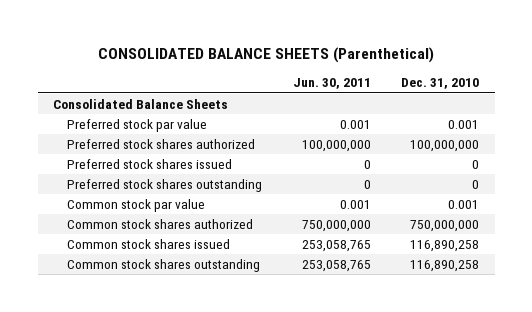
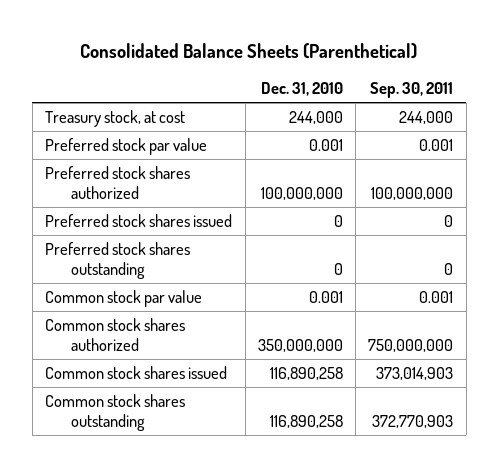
[98,47,435,64] CONSOLIDATED BALANCE SHEETS (Parenthetical) -> [80,42,418,59] Consolidated Balance Sheets (Parenthetical)
[292,78,371,90] Jun. 30, 2011 -> none
none -> [370,82,454,99] Sep. 30, 2011
[53,98,229,109] Consolidated Balance Sheets -> none
none -> [45,110,186,128] Treasury stock, at cost
[410,219,480,232] 750,000,000 -> [257,338,343,352] 350,000,000

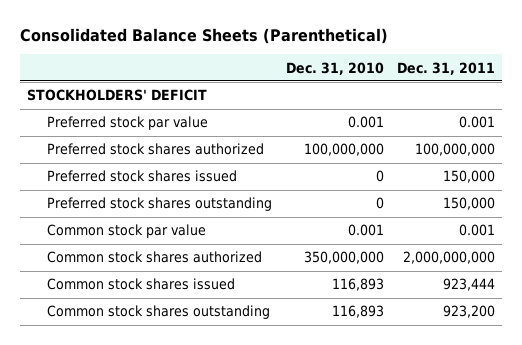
[370,82,454,99] Sep. 30, 2011 -> none
none -> [397,61,496,75] Dec. 31, 2011
[45,110,186,128] Treasury stock, at cost -> none
none -> [26,89,207,102] STOCKHOLDERS' DEFICIT
[269,367,343,381] 116,890,258 -> [331,278,384,292] 116,893
[269,414,343,428] 116,890,258 -> [331,305,384,319] 116,893

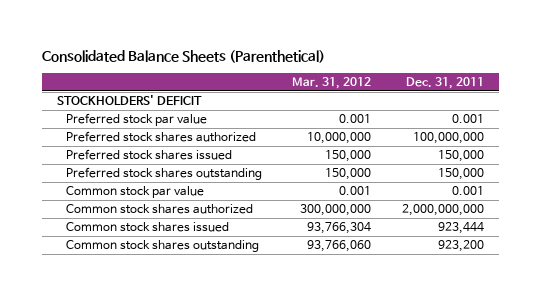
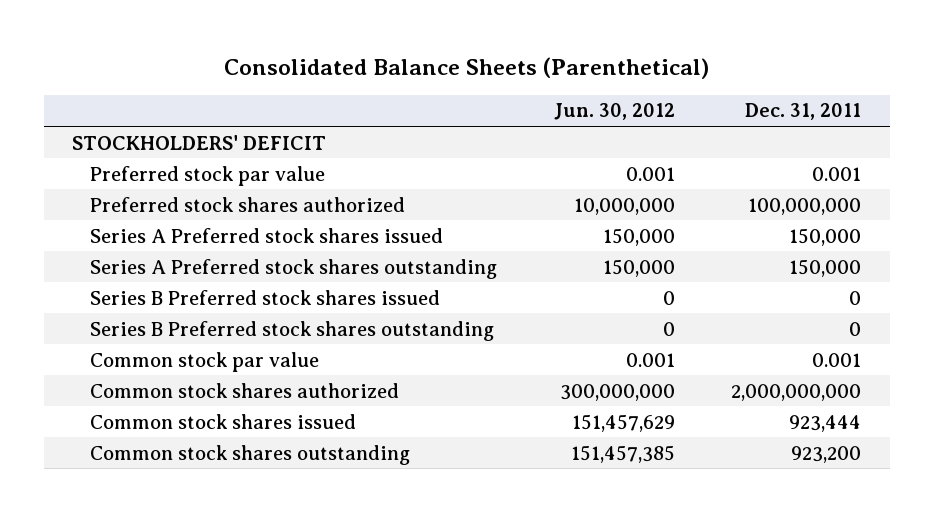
[292,76,372,89] Mar. 31, 2012 -> none
none -> [553,103,675,121] Jun. 30, 2012
[65,149,232,161] Preferred stock shares issued -> [90,227,444,243] Series A Preferred stock shares issued
[65,167,262,181] Preferred stock shares outstanding -> [90,258,498,279] Series A Preferred stock shares outstanding
none -> [90,289,441,305] Series B Preferred stock shares issued
none -> [90,320,495,341] Series B Preferred stock shares outstanding

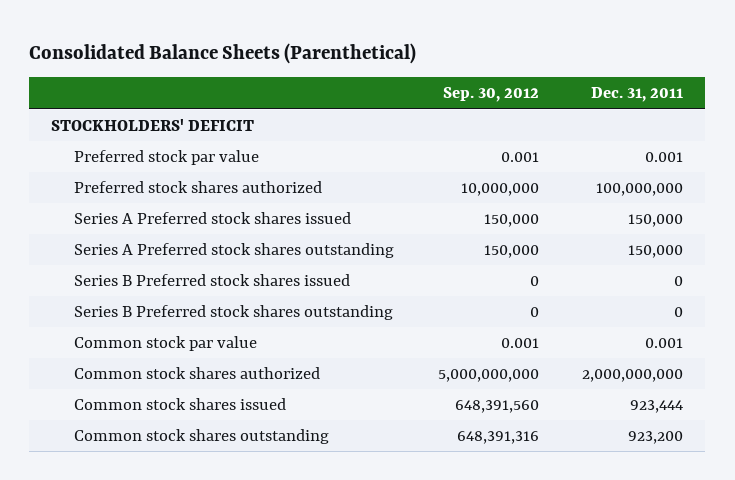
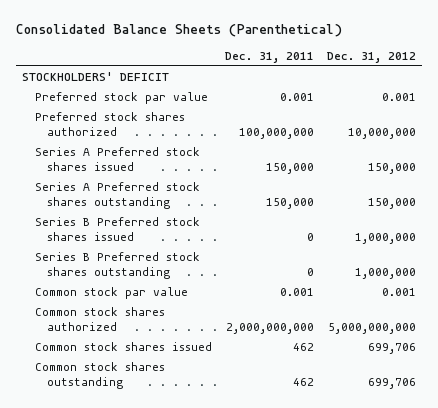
[442,87,539,103] Sep. 30, 2012 -> none
none -> [326,52,416,64] Dec. 31, 2012
[630,399,684,413] 923,444 -> [292,342,314,351] 462
[628,430,684,444] 923,200 -> [292,378,314,387] 462

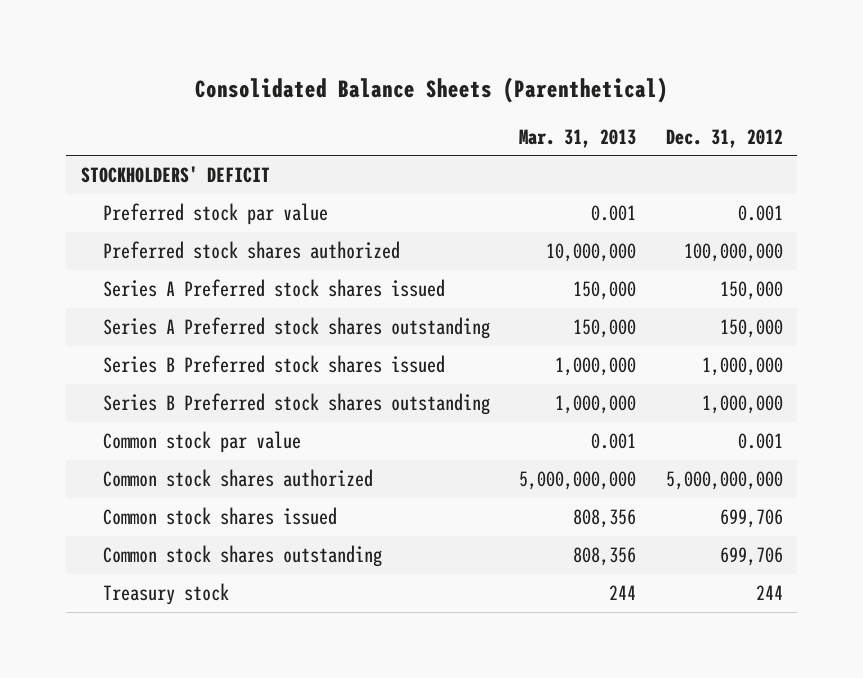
[224,52,314,64] Dec. 31, 2011 -> none
none -> [519,128,637,148] Mar. 31, 2013
[347,128,416,140] 10,000,000 -> [683,243,783,263] 100,000,000
none -> [102,583,229,606] Treasury stock

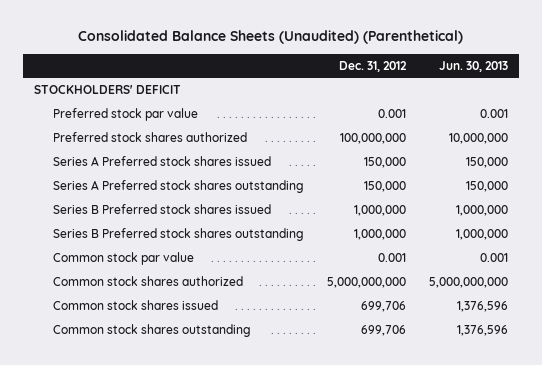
[194,77,668,104] Consolidated Balance Sheets (Parenthetical) -> [77,30,463,45] Consolidated Balance Sheets (Unaudited) (Parenthetical)
[519,128,637,148] Mar. 31, 2013 -> none
none -> [438,60,508,72] Jun. 30, 2013
[102,583,229,606] Treasury stock -> none

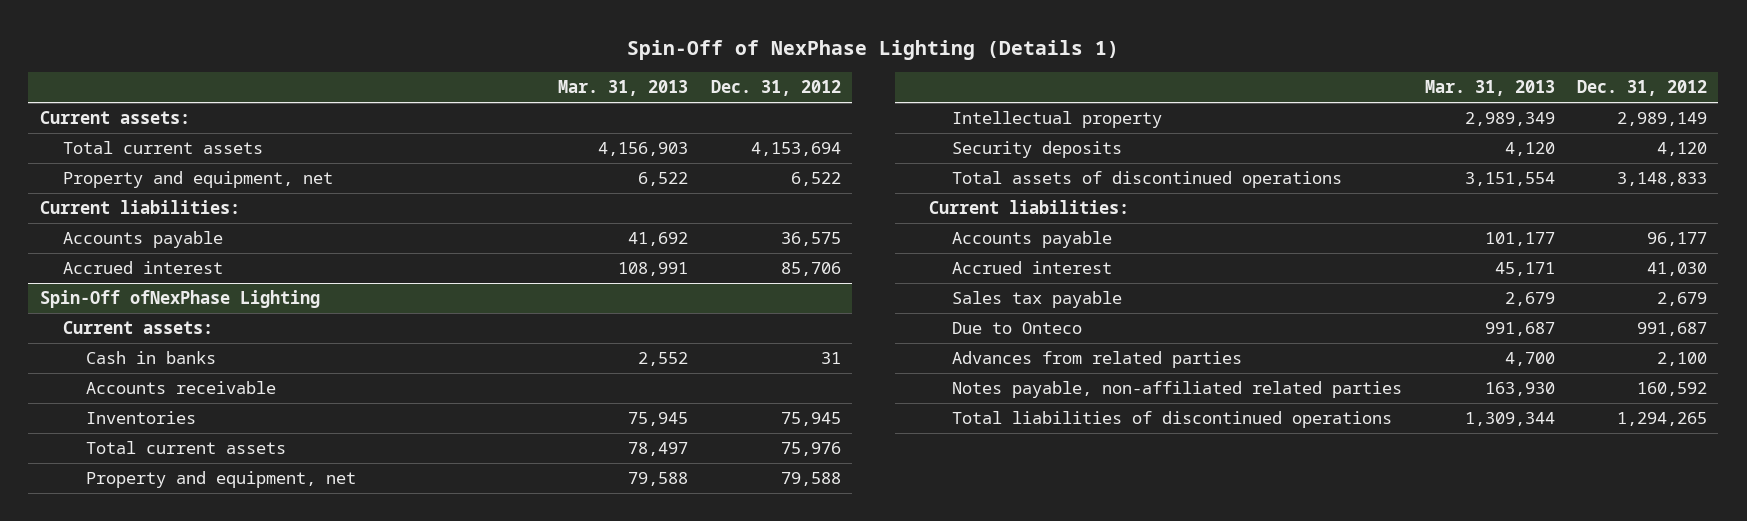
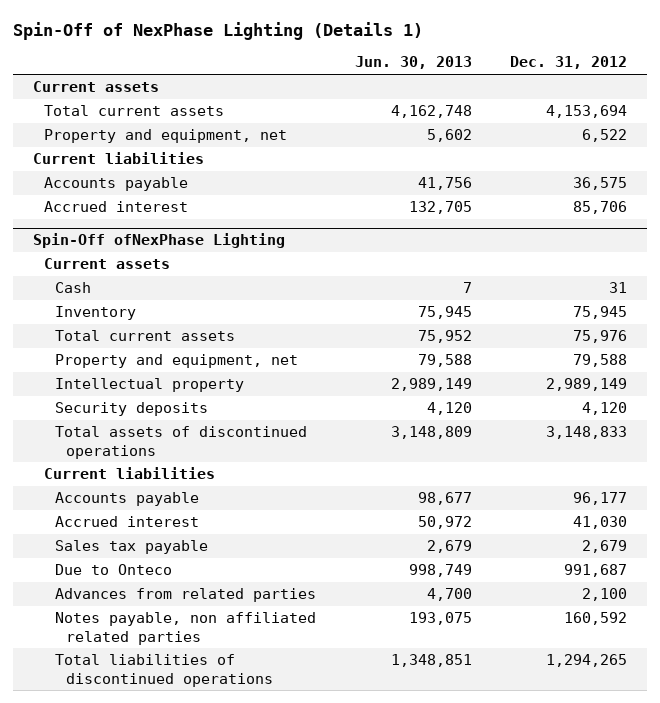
[558,80,689,97] Mar. 31, 2013 -> none
none -> [354,56,472,70] Jun. 30, 2013
[39,111,190,125] Current assets: -> [32,81,159,93] Current assets
[39,200,240,215] Current liabilities: -> [32,152,204,165] Current liabilities
[85,381,276,395] Accounts receivable -> none
[62,321,213,335] Current assets: -> [43,258,170,270] Current assets
[85,351,216,365] Cash in banks -> [54,282,91,294] Cash
[85,411,196,425] Inventories -> [54,306,136,321] Inventory
[928,200,1129,215] Current liabilities: -> [43,467,215,480] Current liabilities
[952,381,1403,399] Notes payable, non-affiliated related parties -> [54,612,316,645] Notes payable, non affiliated related parties

